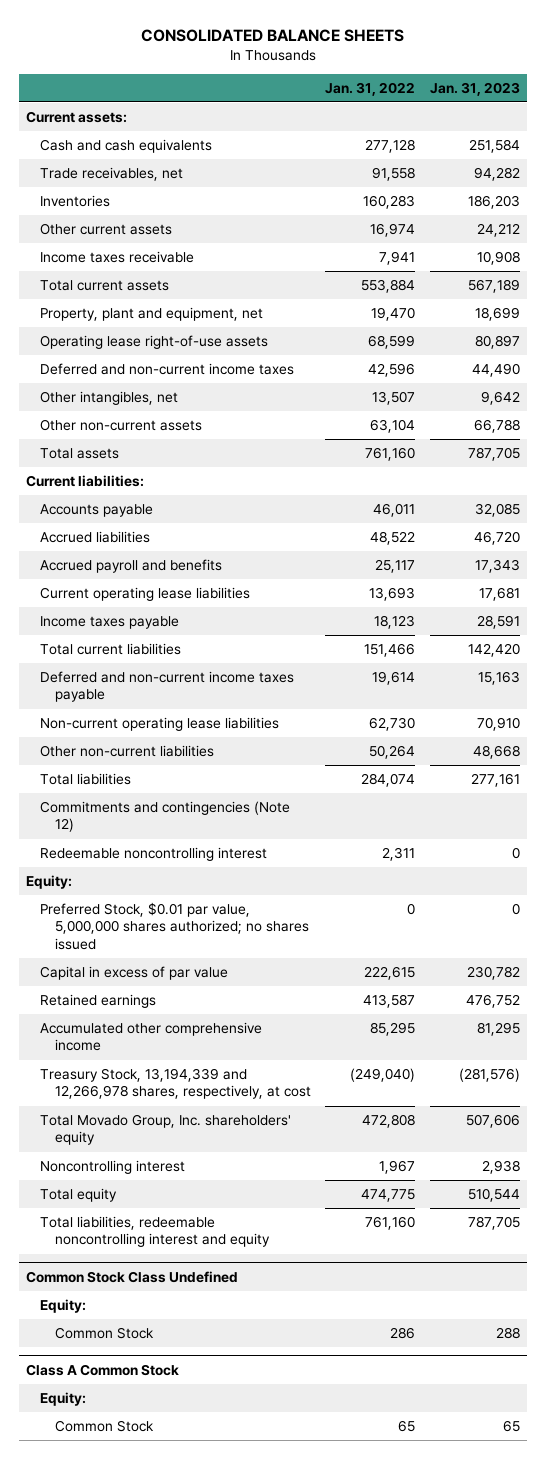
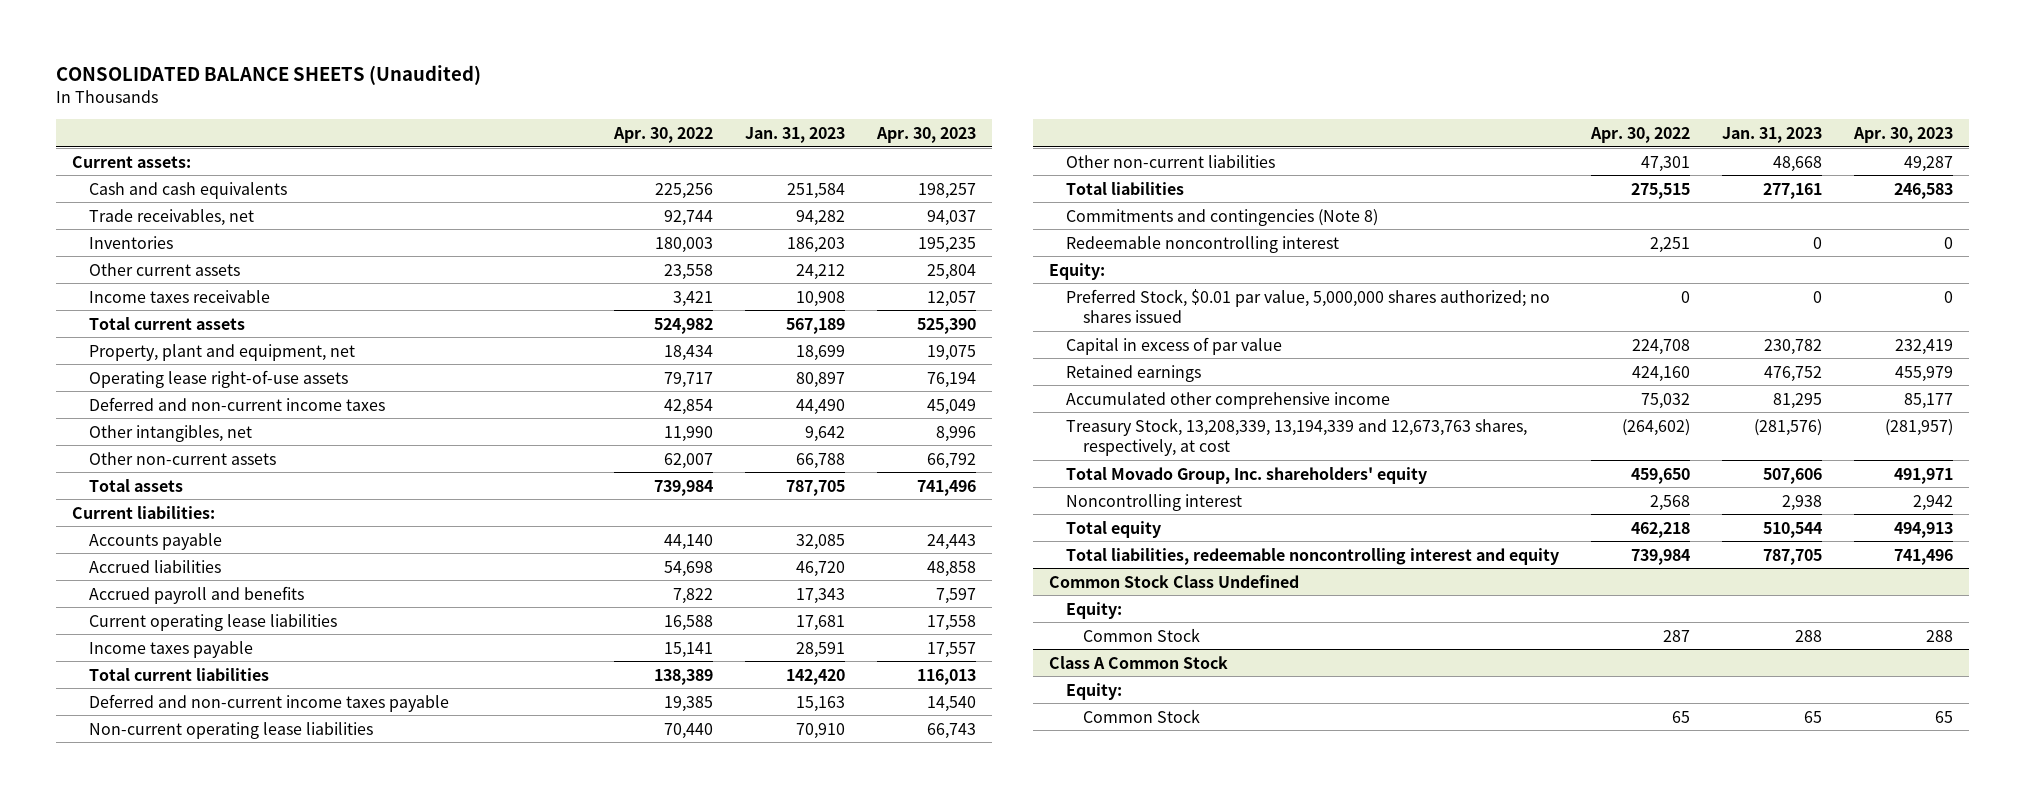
[140,28,404,42] CONSOLIDATED BALANCE SHEETS -> [56,65,482,86] CONSOLIDATED BALANCE SHEETS (Unaudited)
[325,81,416,96] Jan. 31, 2022 -> none
none -> [613,127,714,144] Apr. 30, 2022
none -> [876,127,977,144] Apr. 30, 2023
[40,801,291,833] Commitments and contingencies (Note 12) -> [1065,208,1378,226] Commitments and contingencies (Note 8)
[40,1068,311,1100] Treasury Stock, 13,194,339 and 12,266,978 shares, respectively, at cost -> [1065,417,1527,456] Treasury Stock, 13,208,339, 13,194,339 and 12,673,763 shares, respectively, at cost

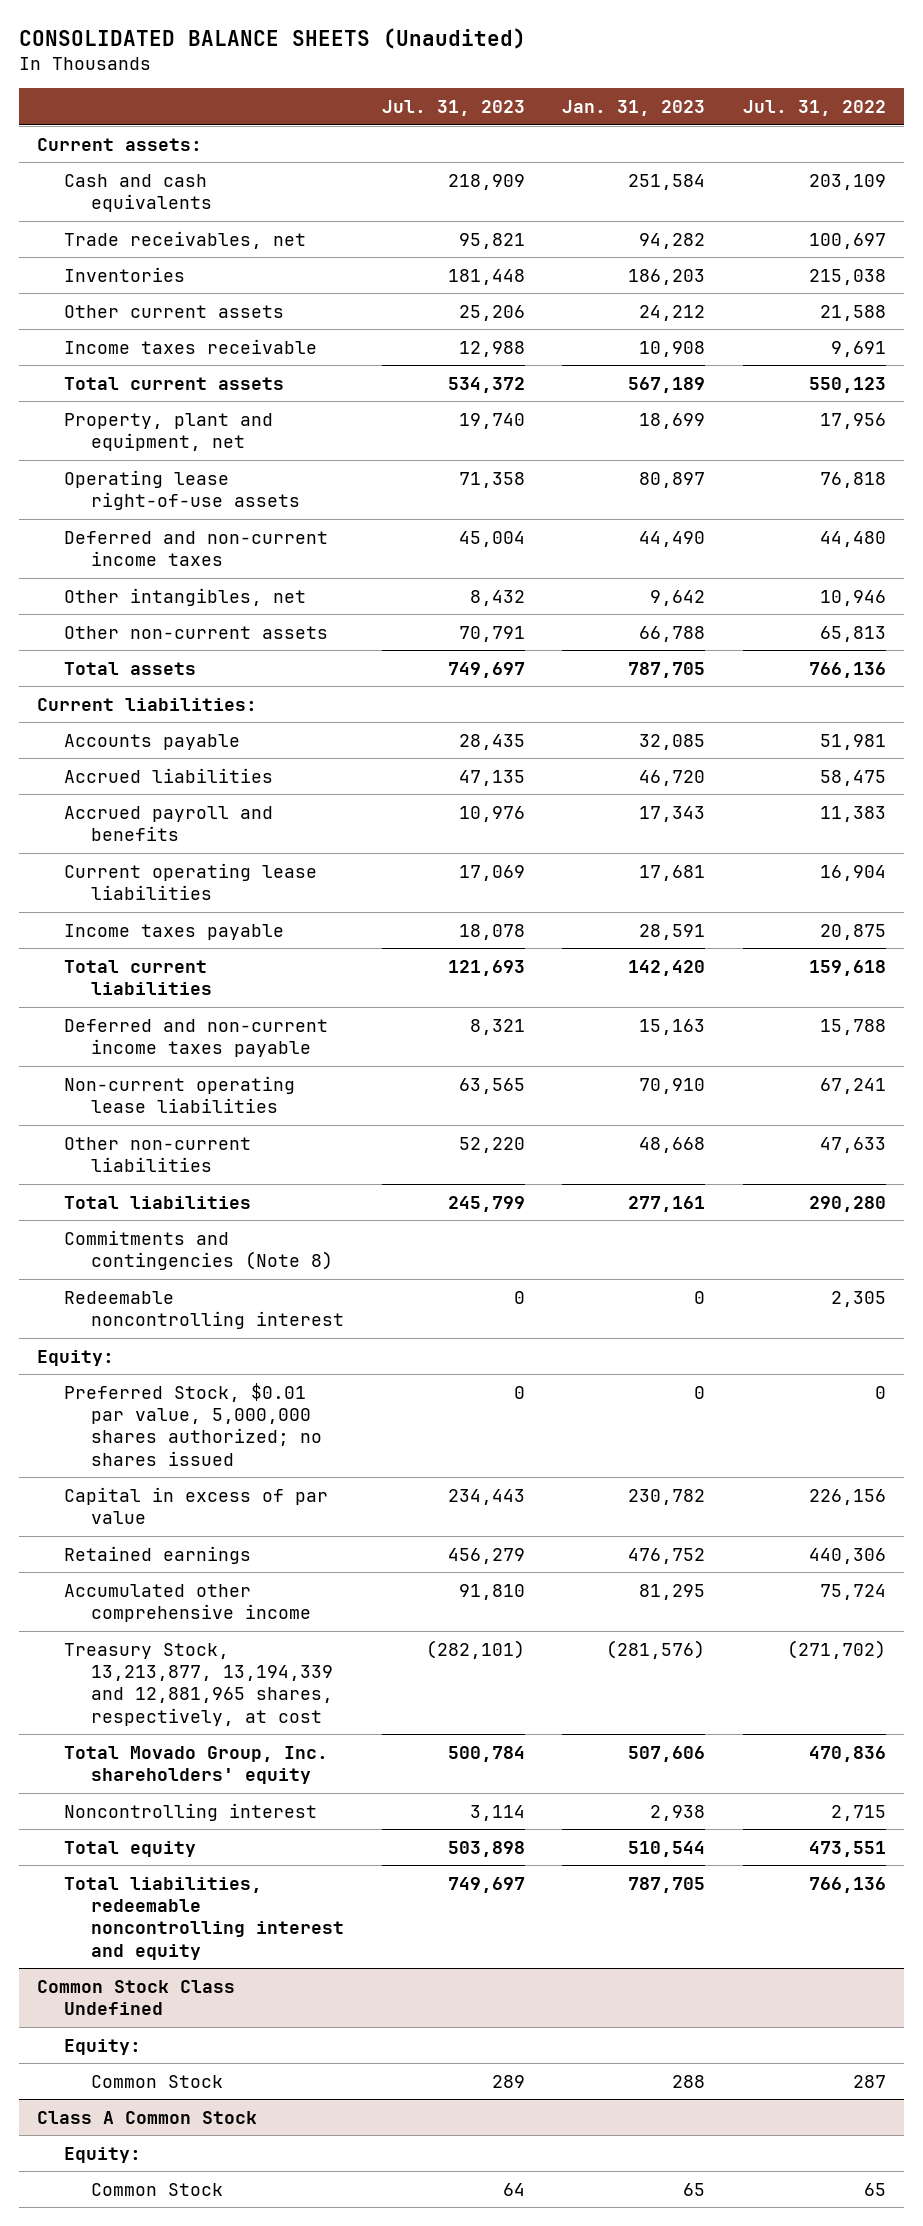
[613,127,714,144] Apr. 30, 2022 -> none
[876,127,977,144] Apr. 30, 2023 -> none
none -> [381,100,525,117] Jul. 31, 2023
none -> [742,100,886,117] Jul. 31, 2022
[1065,417,1527,456] Treasury Stock, 13,208,339, 13,194,339 and 12,673,763 shares, respectively, at cost -> [64,1642,334,1726] Treasury Stock, 13,213,877, 13,194,339 and 12,881,965 shares, respectively, at cost

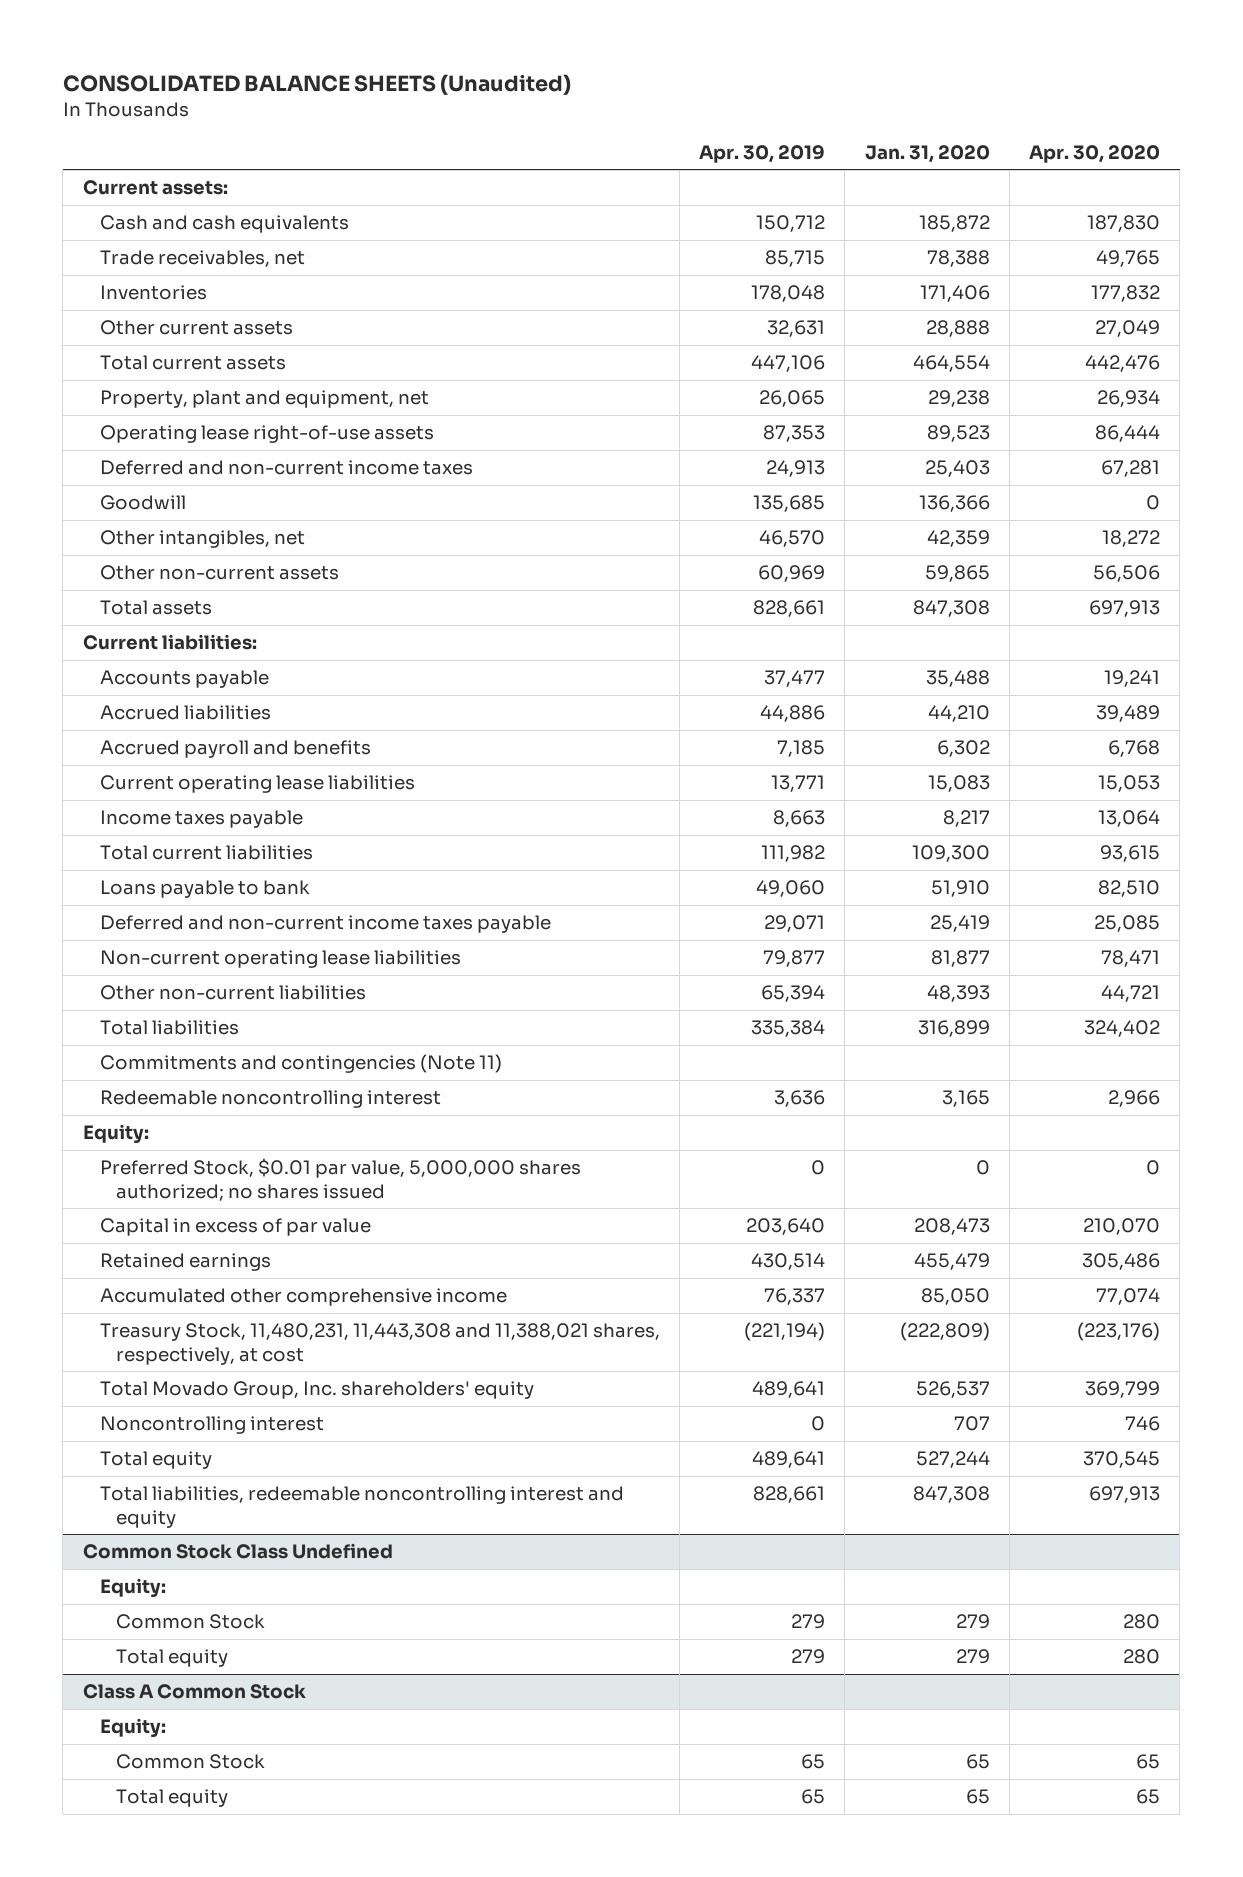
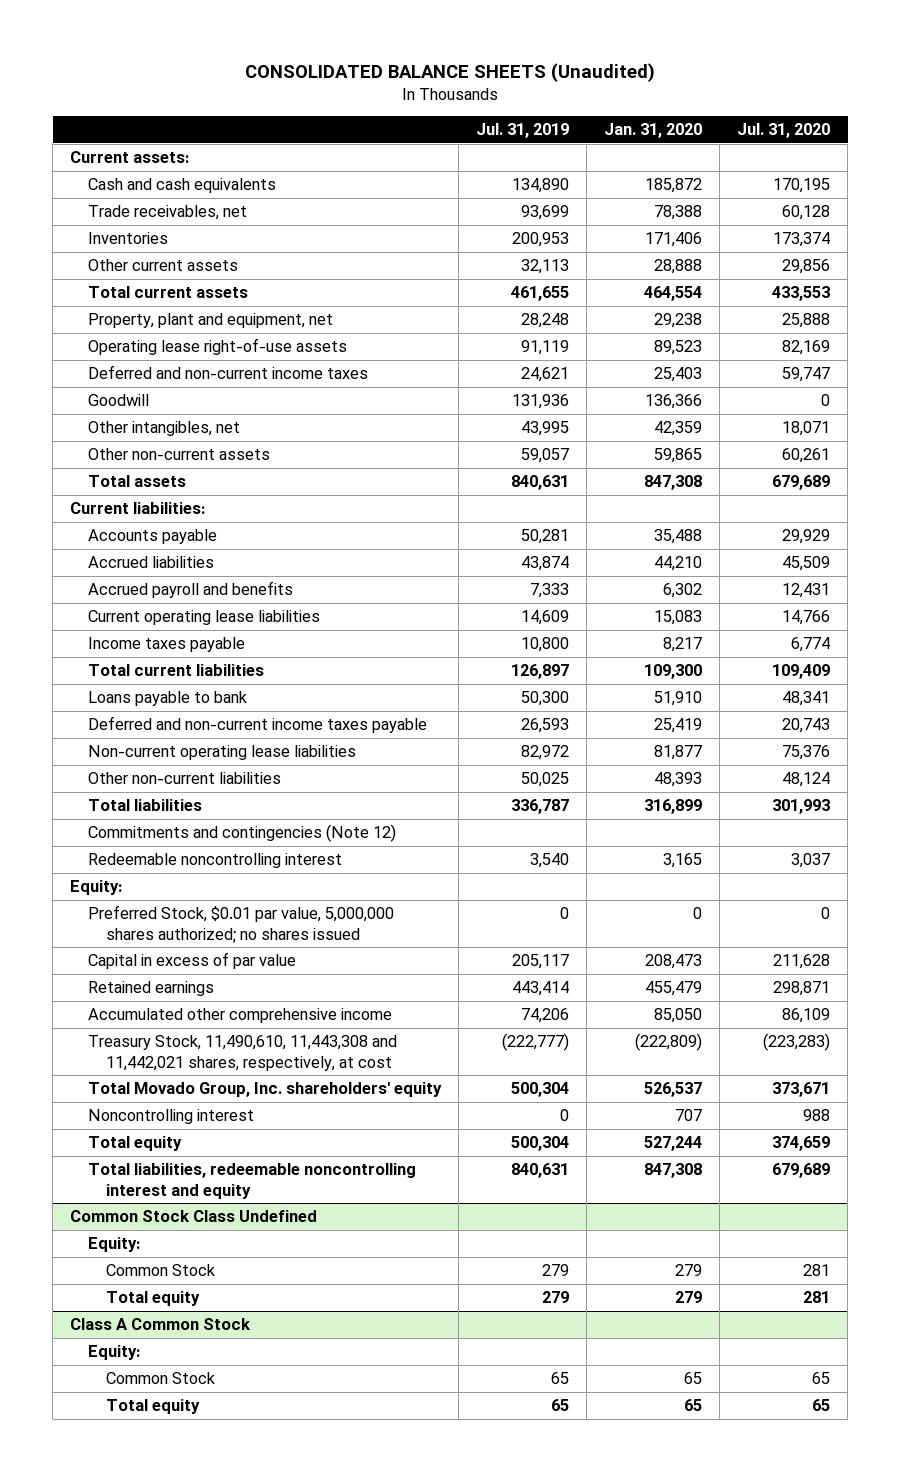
[699,144,826,163] Apr. 30, 2019 -> none
[1029,144,1161,163] Apr. 30, 2020 -> none
none -> [476,123,570,139] Jul. 31, 2019
none -> [737,123,831,139] Jul. 31, 2020
[99,1054,502,1074] Commitments and contingencies (Note 11) -> [88,824,397,843] Commitments and contingencies (Note 12)
[99,1323,660,1365] Treasury Stock, 11,480,231, 11,443,308 and 11,388,021 shares, respectively, at cost -> [88,1035,398,1071] Treasury Stock, 11,490,610, 11,443,308 and 11,442,021 shares, respectively, at cost

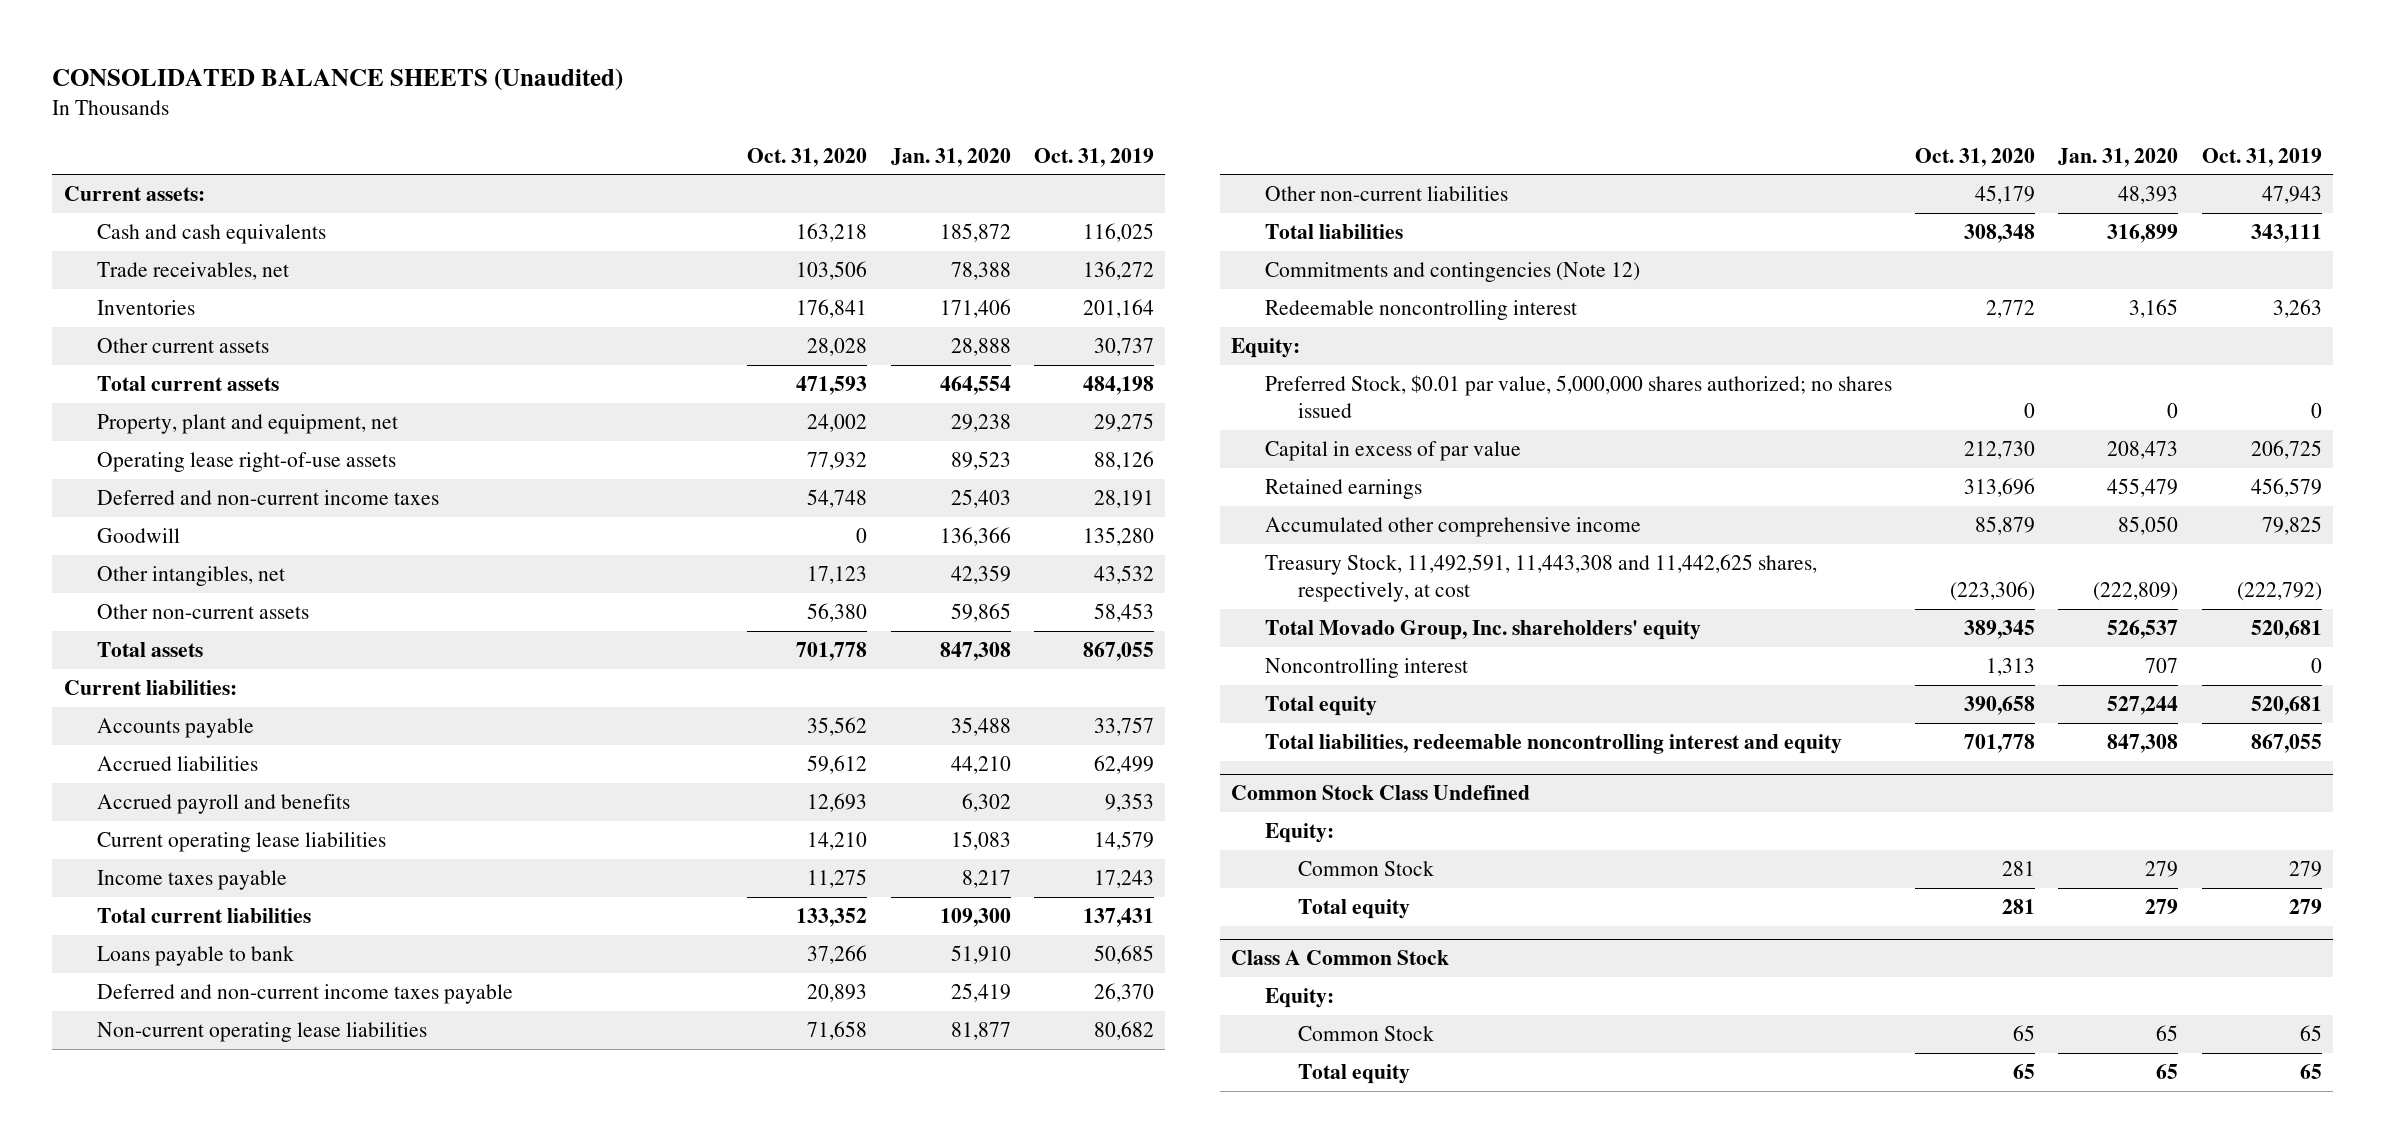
[476,123,570,139] Jul. 31, 2019 -> none
[737,123,831,139] Jul. 31, 2020 -> none
none -> [747,147,868,167] Oct. 31, 2020
none -> [1033,147,1154,167] Oct. 31, 2019
[88,1035,398,1071] Treasury Stock, 11,490,610, 11,443,308 and 11,442,021 shares, respectively, at cost -> [1264,553,1817,602] Treasury Stock, 11,492,591, 11,443,308 and 11,442,625 shares, respectively, at cost

